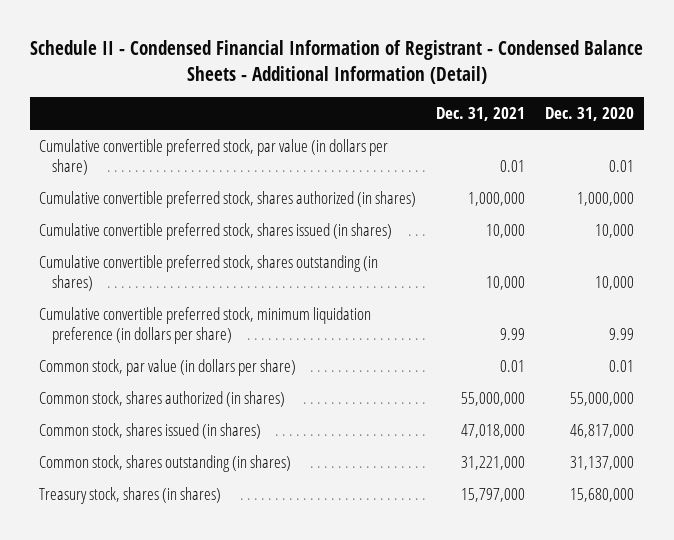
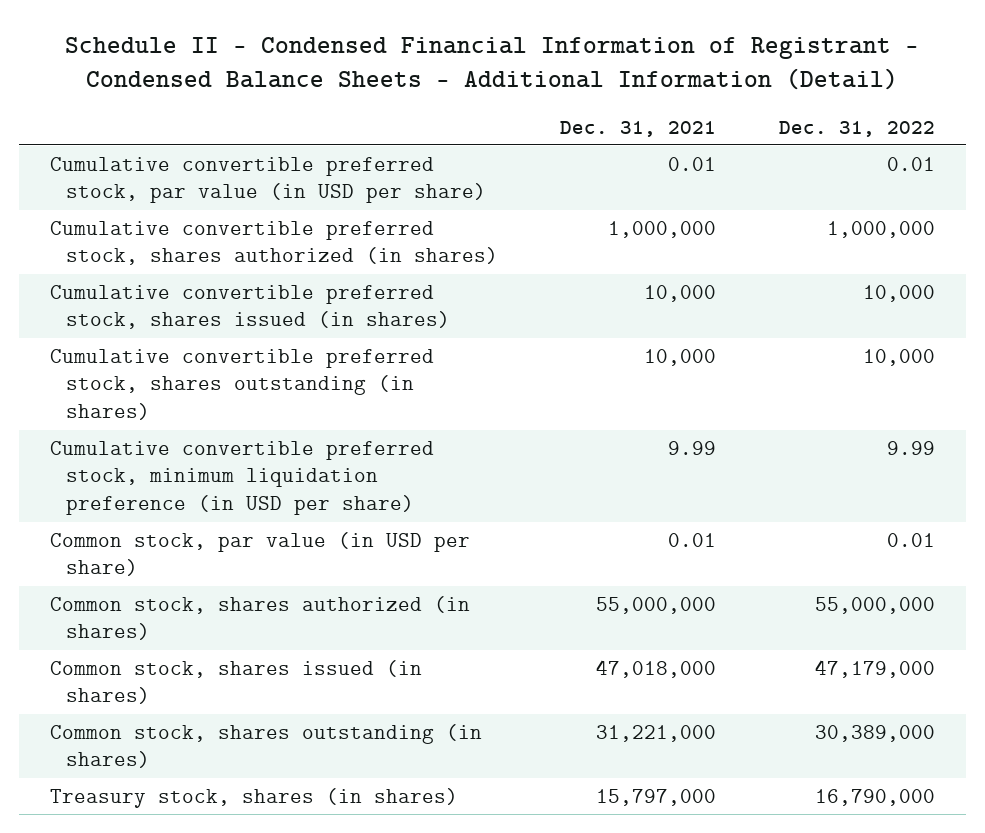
[545,107,635,122] Dec. 31, 2020 -> none
none -> [778,120,935,137] Dec. 31, 2022
[39,138,389,176] Cumulative convertible preferred stock, par value (in dollars per share) -> [49,156,486,204] Cumulative convertible preferred stock, par value (in USD per share)
[39,306,372,345] Cumulative convertible preferred stock, minimum liquidation preference (in dollars per share) -> [49,440,434,516] Cumulative convertible preferred stock, minimum liquidation preference (in USD per share)
[39,358,297,376] Common stock, par value (in dollars per share) -> [49,531,470,577] Common stock, par value (in USD per share)

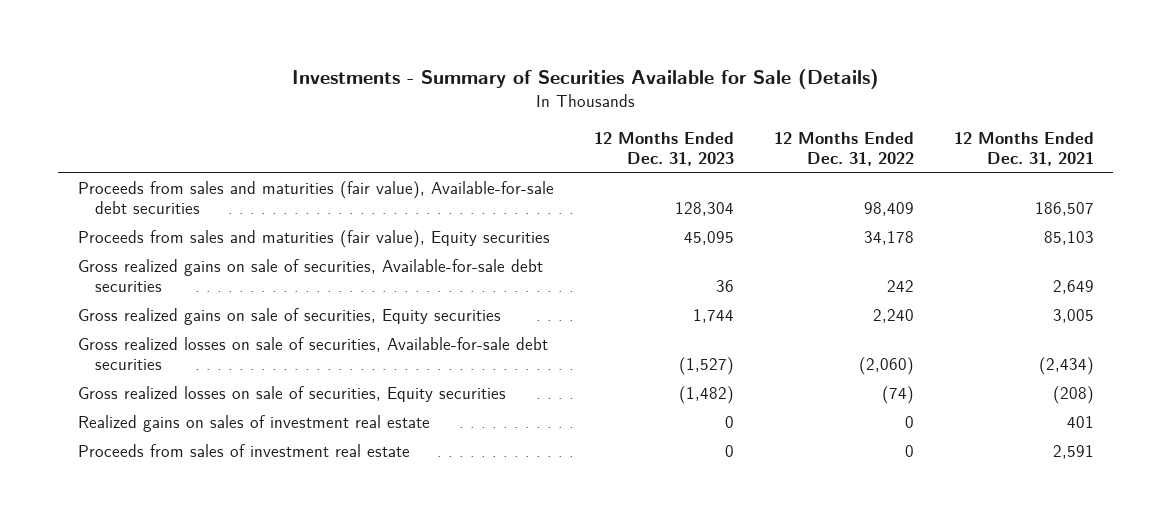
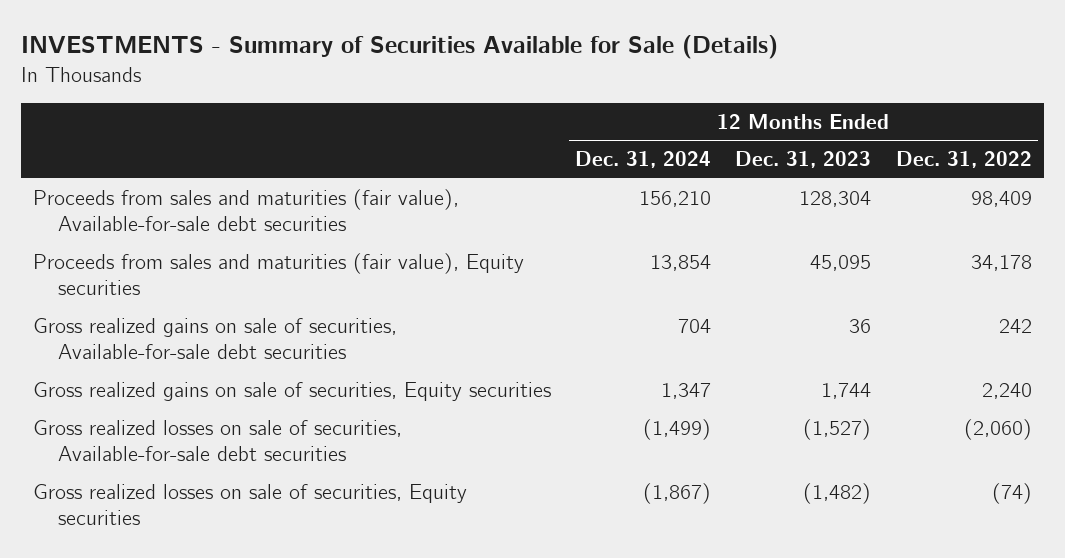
[291,69,879,90] Investments - Summary of Securities Available for Sale (Details) -> [20,35,778,60] INVESTMENTS - Summary of Securities Available for Sale (Details)
[953,132,1094,167] 12 Months Ended Dec. 31, 2021 -> none
none -> [575,151,712,169] Dec. 31, 2024
[78,415,431,433] Realized gains on sales of investment real estate -> none
[78,444,411,458] Proceeds from sales of investment real estate -> none

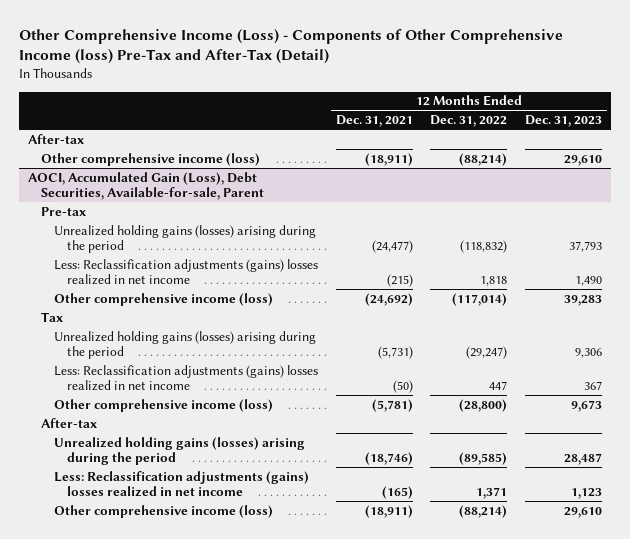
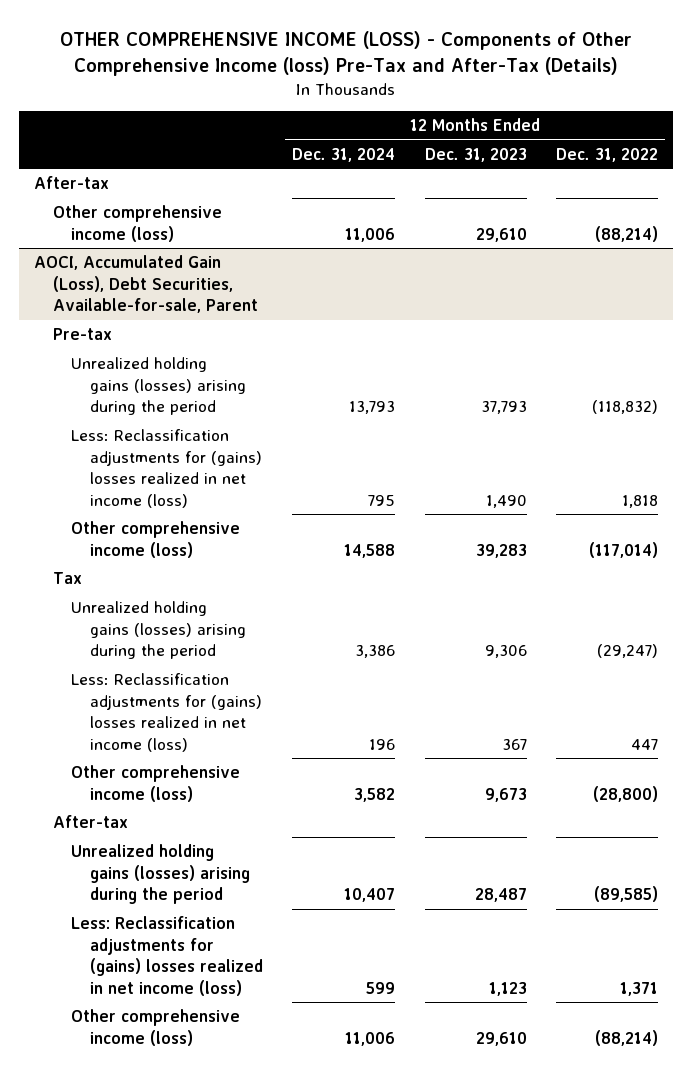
[18,28,563,65] Other Comprehensive Income (Loss) - Components of Other Comprehensive Income (loss) Pre-Tax and After-Tax (Detail) -> [60,30,633,76] OTHER COMPREHENSIVE INCOME (LOSS) - Components of Other Comprehensive Income (loss) Pre-Tax and After-Tax (Details)
[335,115,413,128] Dec. 31, 2021 -> none
none -> [292,147,396,162] Dec. 31, 2024
[53,258,318,286] Less: Reclassification adjustments (gains) losses realized in net income -> [71,429,262,508] Less: Reclassification adjustments for (gains) losses realized in net income (loss)
[53,364,318,392] Less: Reclassification adjustments (gains) losses realized in net income -> [71,673,262,752] Less: Reclassification adjustments for (gains) losses realized in net income (loss)
[53,470,309,498] Less: Reclassification adjustments (gains) losses realized in net income -> [71,916,263,996] Less: Reclassification adjustments for (gains) losses realized in net income (loss)

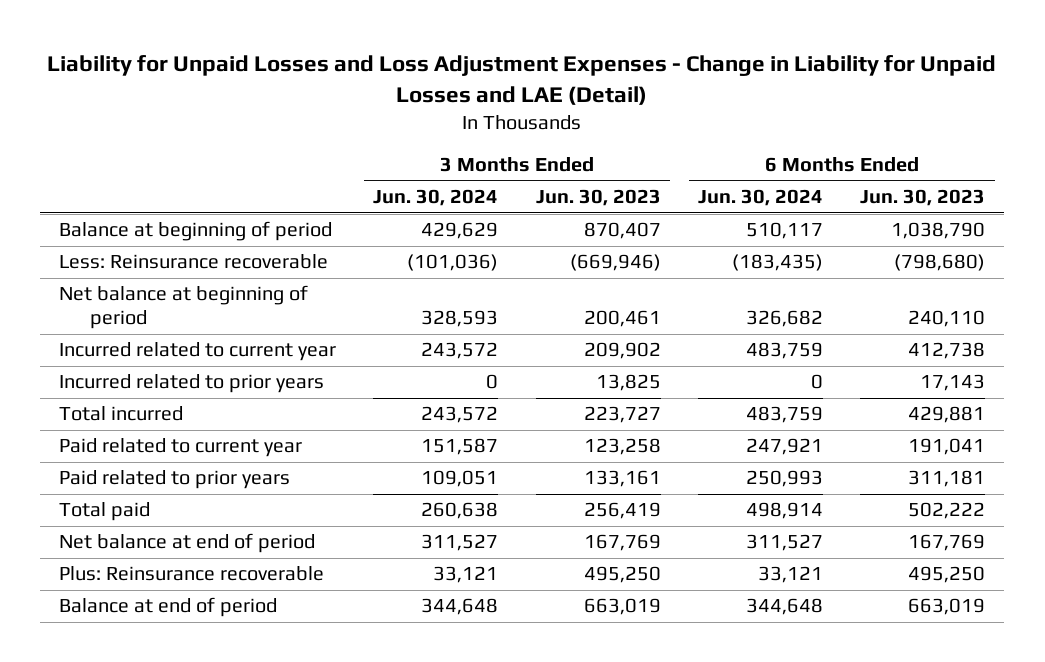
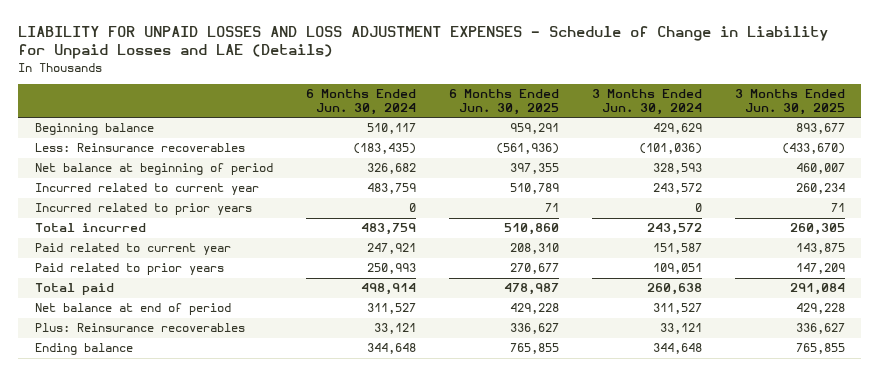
[47,55,997,105] Liability for Unpaid Losses and Loss Adjustment Expenses - Change in Liability for Unpaid Losses and LAE (Detail) -> [18,25,829,60] LIABILITY FOR UNPAID LOSSES AND LOSS ADJUSTMENT EXPENSES - Schedule of Change in Liability for Unpaid Losses and LAE (Details)
[535,188,661,206] Jun. 30, 2023 -> none
[860,188,986,206] Jun. 30, 2023 -> none
none -> [448,88,559,116] 6 Months Ended Jun. 30, 2025
none -> [734,88,845,116] 3 Months Ended Jun. 30, 2025
[59,221,333,242] Balance at beginning of period -> [34,123,154,136] Beginning balance
[59,254,329,270] Less: Reinsurance recoverable -> [34,143,245,153] Less: Reinsurance recoverables
[59,566,325,582] Plus: Reinsurance recoverable -> [34,323,245,333] Plus: Reinsurance recoverables
[59,597,278,618] Balance at end of period -> [34,343,133,356] Ending balance

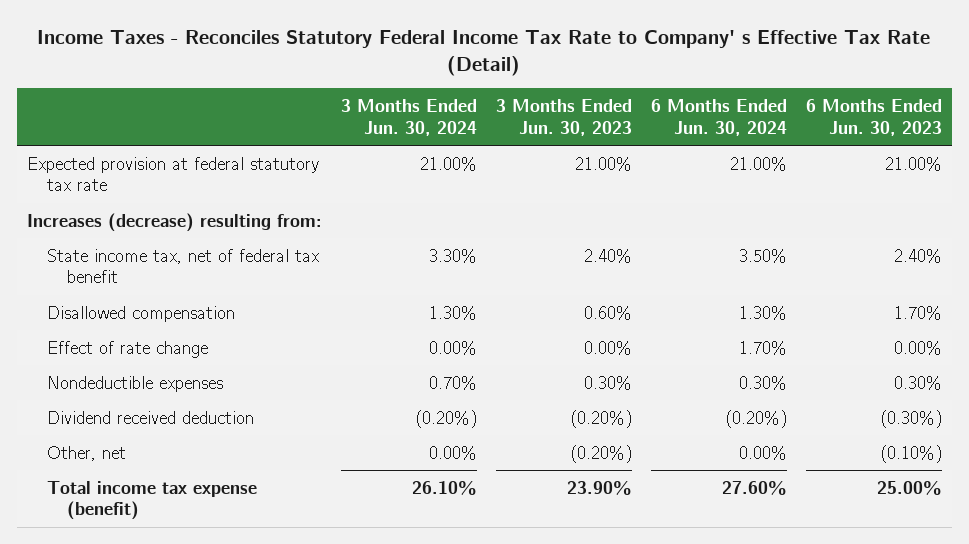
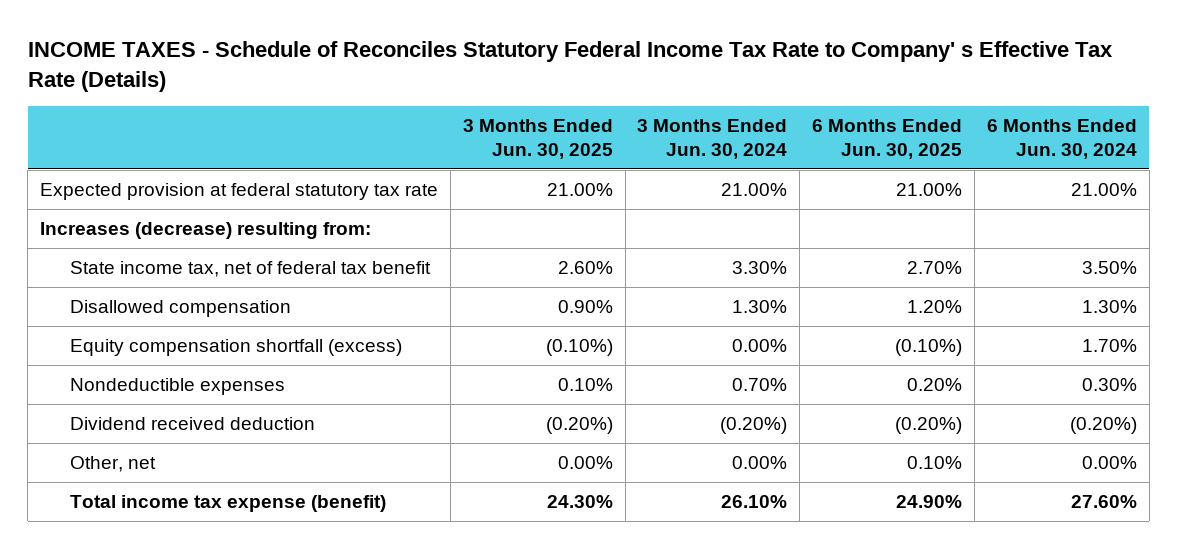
[37,30,931,76] Income Taxes - Reconciles Statutory Federal Income Tax Rate to Company' s Effective Tax Rate (Detail) -> [27,41,1113,92] INCOME TAXES - Schedule of Reconciles Statutory Federal Income Tax Rate to Company' s Effective Tax Rate (Details)
[495,98,632,136] 3 Months Ended Jun. 30, 2023 -> none
[806,98,943,136] 6 Months Ended Jun. 30, 2023 -> none
none -> [462,118,613,160] 3 Months Ended Jun. 30, 2025
none -> [812,118,963,160] 6 Months Ended Jun. 30, 2025
[46,340,208,358] Effect of rate change -> none
none -> [70,338,403,356] Equity compensation shortfall (excess)

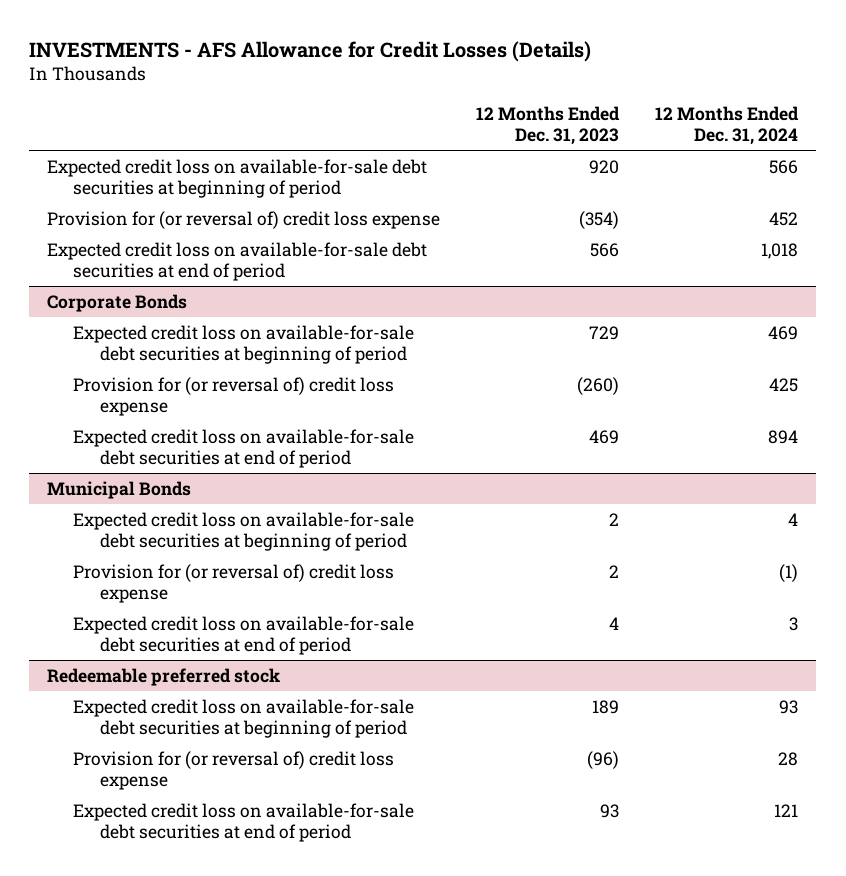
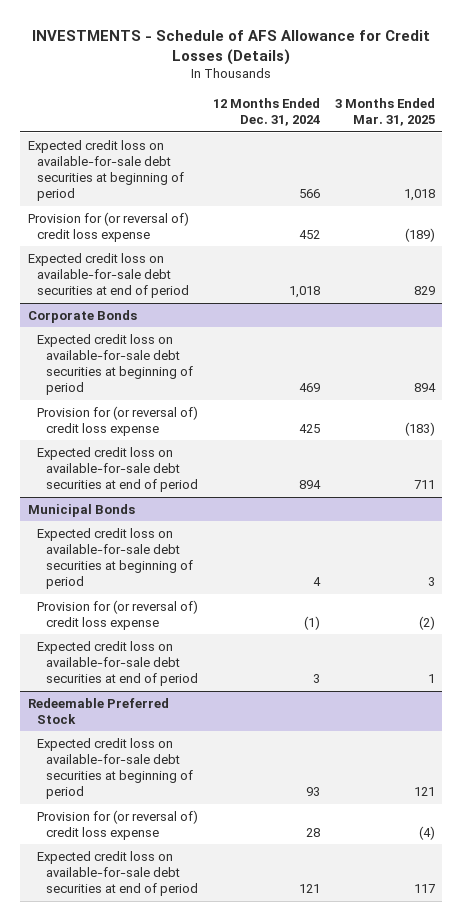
[29,40,592,62] INVESTMENTS - AFS Allowance for Credit Losses (Details) -> [32,29,431,65] INVESTMENTS - Schedule of AFS Allowance for Credit Losses (Details)
[476,105,621,145] 12 Months Ended Dec. 31, 2023 -> none
none -> [334,98,435,127] 3 Months Ended Mar. 31, 2025
[47,667,281,686] Redeemable preferred stock -> [27,697,169,724] Redeemable Preferred Stock

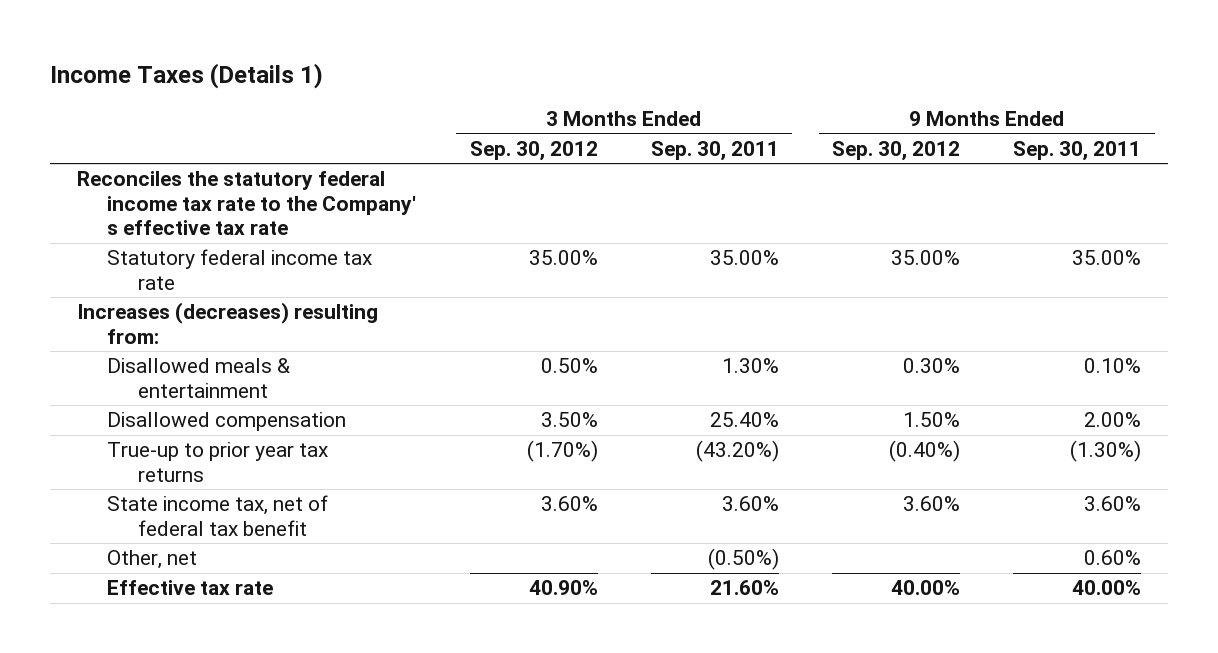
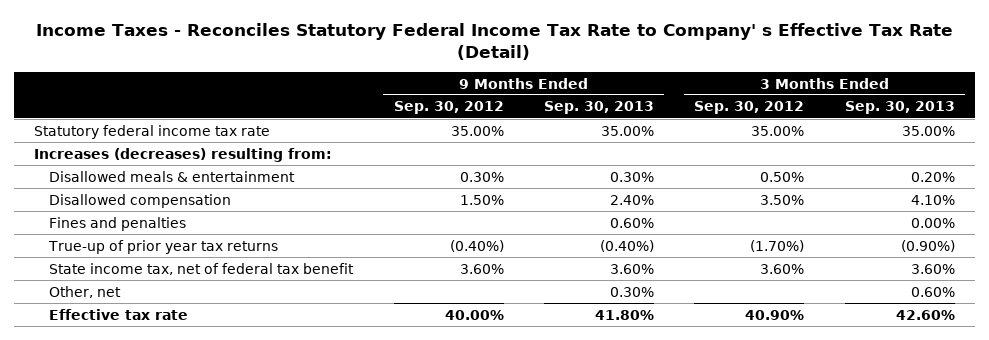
[50,62,324,89] Income Taxes (Details 1) -> [36,22,954,60] Income Taxes - Reconciles Statutory Federal Income Tax Rate to Company' s Effective Tax Rate (Detail)
[650,140,779,161] Sep. 30, 2011 -> none
[1013,140,1142,161] Sep. 30, 2011 -> none
none -> [543,101,654,115] Sep. 30, 2013
none -> [844,101,955,115] Sep. 30, 2013
[76,171,417,236] Reconciles the statutory federal income tax rate to the Company' s effective tax rate -> none
none -> [49,216,187,231] Fines and penalties
[107,442,329,482] True-up to prior year tax returns -> [48,239,279,254] True-up of prior year tax returns

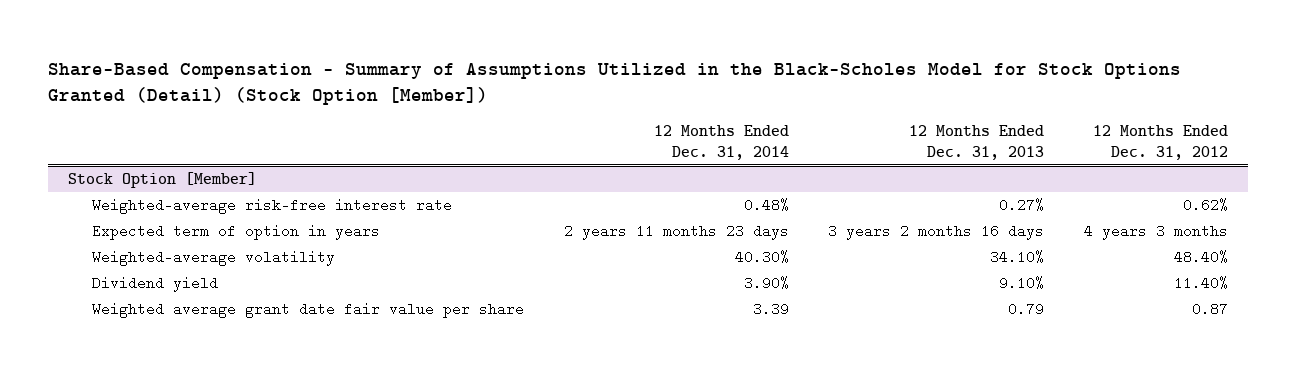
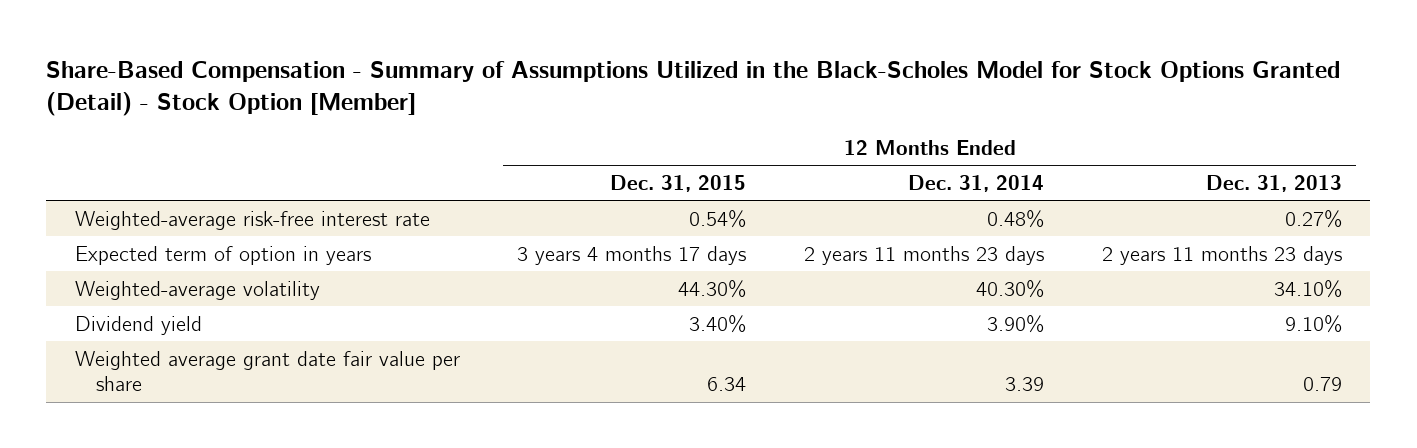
[48,62,1182,105] Share-Based Compensation - Summary of Assumptions Utilized in the Black-Scholes Model for Stock Options Granted (Detail) (Stock Option [Member]) -> [46,60,1341,116] Share-Based Compensation - Summary of Assumptions Utilized in the Black-Scholes Model for Stock Options Granted (Detail) - Stock Option [Member]
[1093,124,1229,160] 12 Months Ended Dec. 31, 2012 -> none
none -> [610,174,747,192] Dec. 31, 2015
[68,172,258,189] Stock Option [Member] -> none
[828,224,1045,241] 3 years 2 months 16 days -> [1101,245,1342,265] 2 years 11 months 23 days

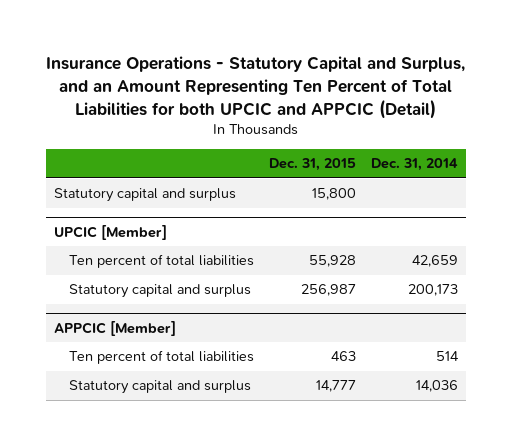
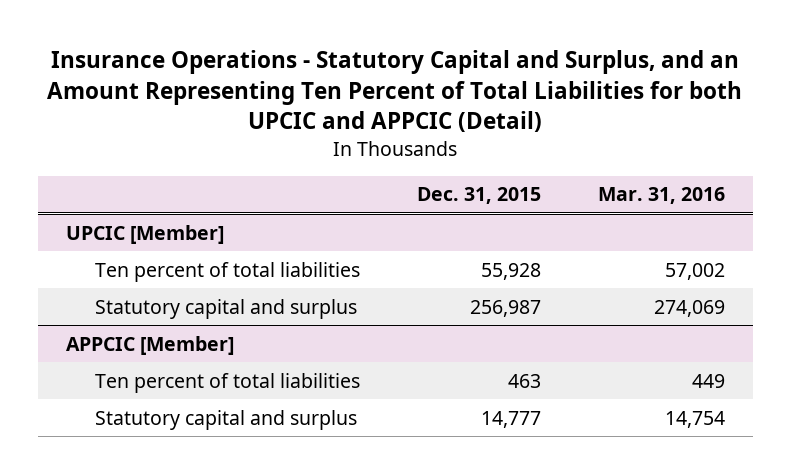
[371,158,459,172] Dec. 31, 2014 -> none
none -> [597,187,725,205] Mar. 31, 2016
[54,188,237,203] Statutory capital and surplus -> none

